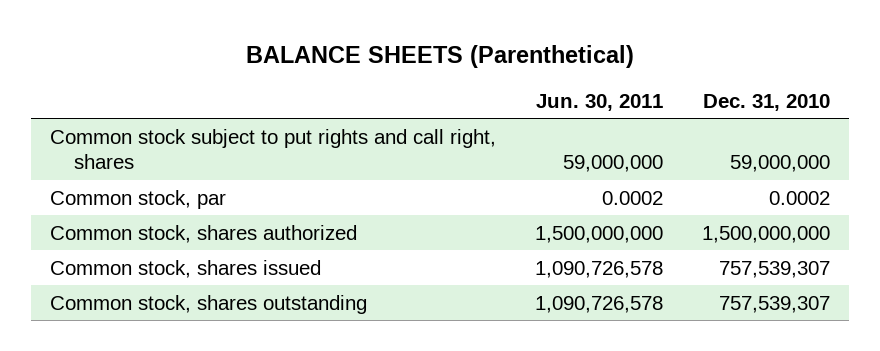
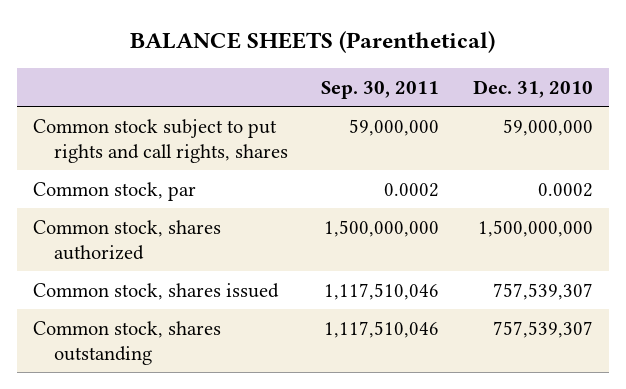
[535,93,663,111] Jun. 30, 2011 -> none
none -> [321,81,440,100] Sep. 30, 2011
[50,128,497,170] Common stock subject to put rights and call right, shares -> [33,118,289,164] Common stock subject to put rights and call rights, shares

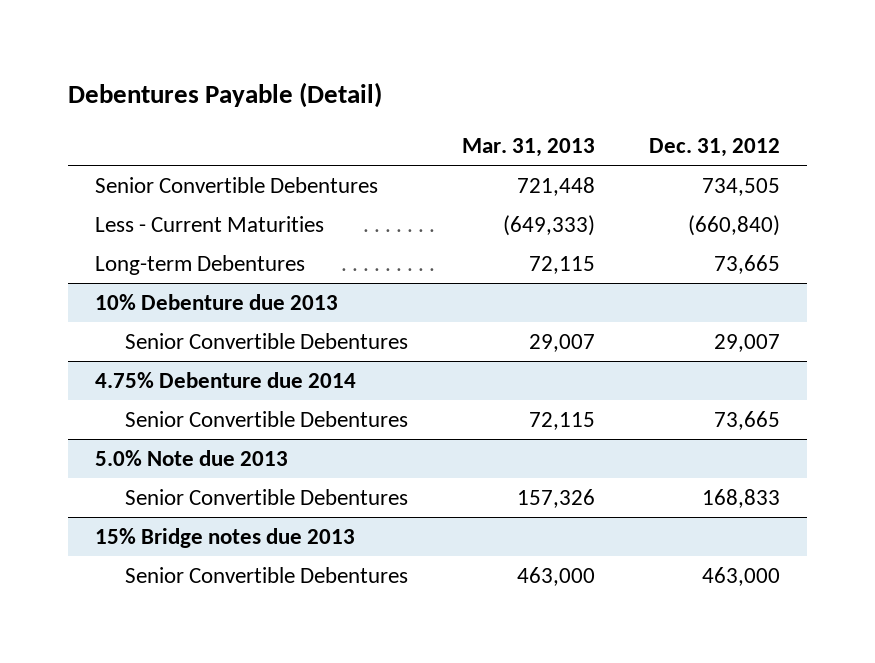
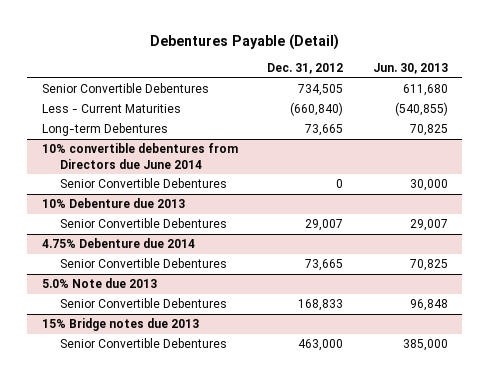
[461,137,595,157] Mar. 31, 2013 -> none
none -> [372,63,448,75] Jun. 30, 2013
none -> [41,143,238,169] 10% convertible debentures from Directors due June 2014
none -> [60,178,228,189] Senior Convertible Debentures

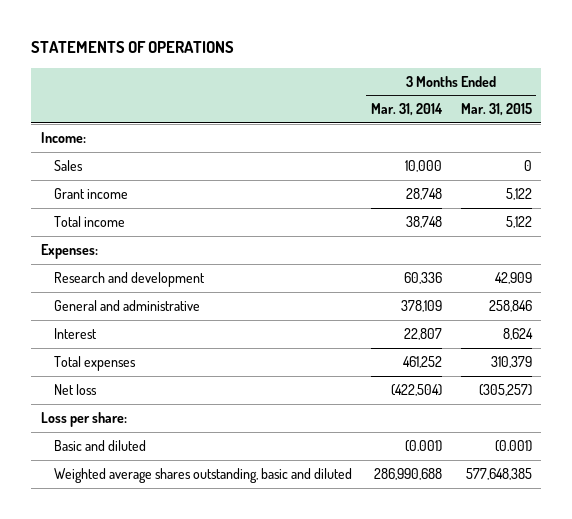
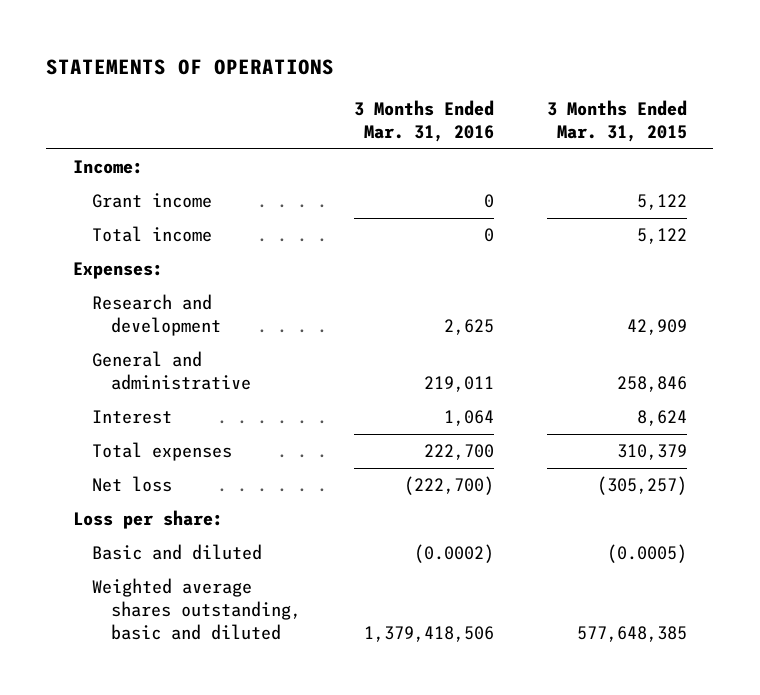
[371,103,444,117] Mar. 31, 2014 -> none
none -> [353,100,494,142] 3 Months Ended Mar. 31, 2016
[54,159,84,171] Sales -> none
[494,439,532,452] (0.001) -> [606,544,687,564] (0.0005)

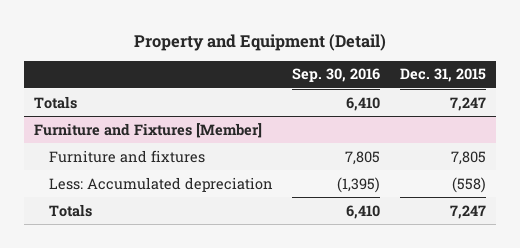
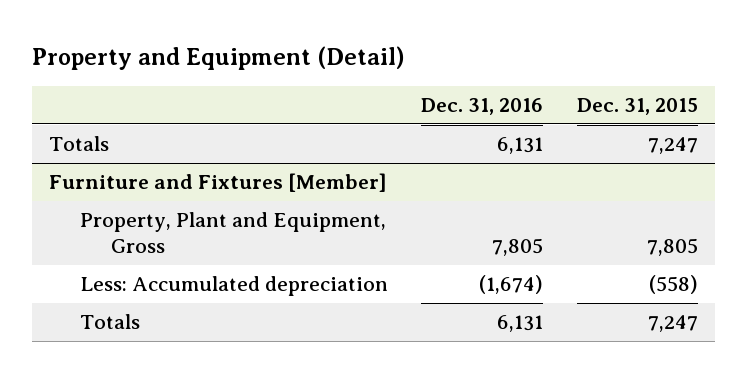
[292,68,381,83] Sep. 30, 2016 -> none
none -> [421,97,544,115] Dec. 31, 2016
[48,149,205,163] Furniture and fixtures -> [79,212,386,254] Property, Plant and Equipment, Gross

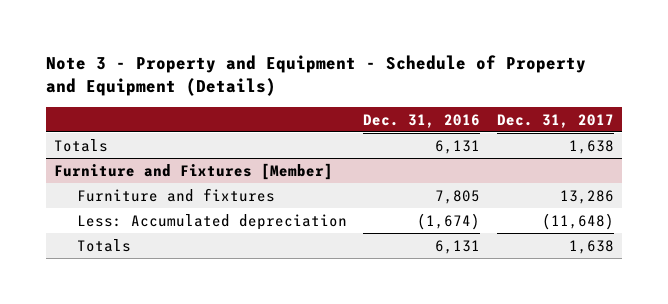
[32,45,406,70] Property and Equipment (Detail) -> [45,54,586,96] Note 3 - Property and Equipment - Schedule of Property and Equipment (Details)
[577,97,699,115] Dec. 31, 2015 -> none
none -> [497,113,615,128] Dec. 31, 2017
[79,212,386,254] Property, Plant and Equipment, Gross -> [76,187,275,202] Furniture and fixtures

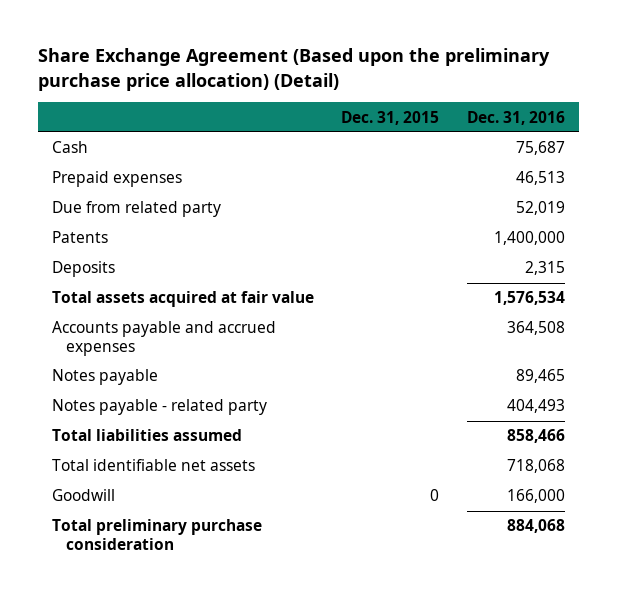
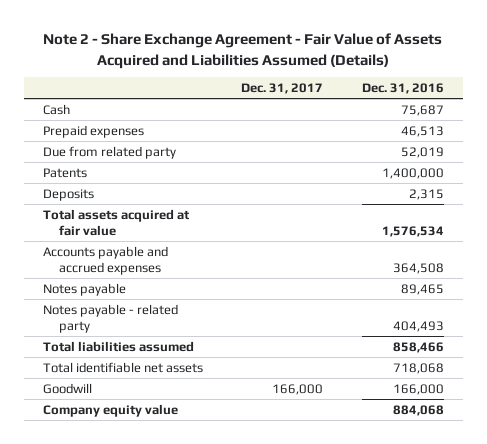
[38,48,551,91] Share Exchange Agreement (Based upon the preliminary purchase price allocation) (Detail) -> [43,33,443,69] Note 2 - Share Exchange Agreement - Fair Value of Assets Acquired and Liabilities Assumed (Details)
[341,110,440,125] Dec. 31, 2015 -> none
none -> [241,83,324,95] Dec. 31, 2017
[51,519,262,551] Total preliminary purchase consideration -> [43,403,179,417] Company equity value

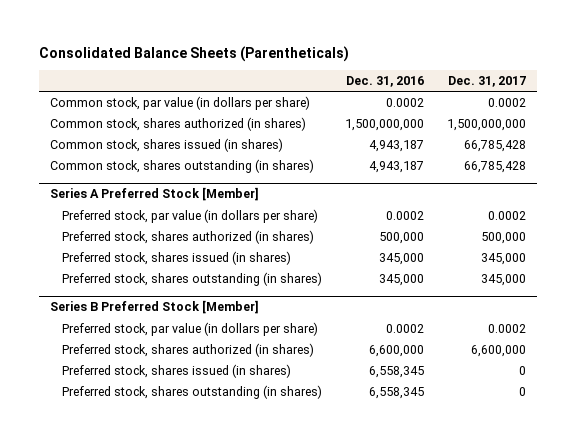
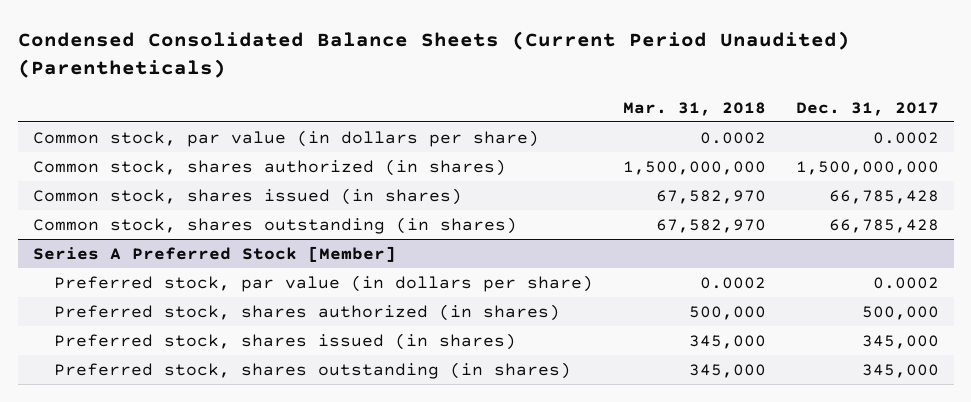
[38,46,349,63] Consolidated Balance Sheets (Parentheticals) -> [17,31,850,79] Condensed Consolidated Balance Sheets (Current Period Unaudited) (Parentheticals)
[345,76,424,88] Dec. 31, 2016 -> none
none -> [623,101,767,116] Mar. 31, 2018
[50,300,260,315] Series B Preferred Stock [Member] -> none
[62,321,319,336] Preferred stock, par value (in dollars per share) -> none
[62,342,315,357] Preferred stock, shares authorized (in shares) -> none
[62,363,292,378] Preferred stock, shares issued (in shares) -> none
[62,384,323,399] Preferred stock, shares outstanding (in shares) -> none

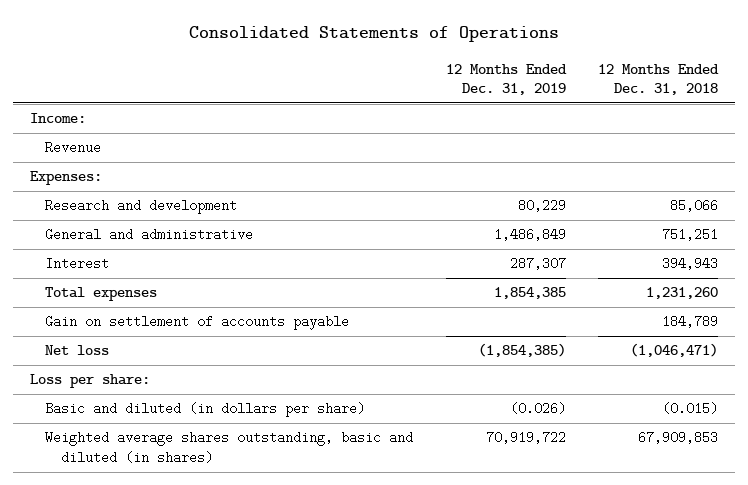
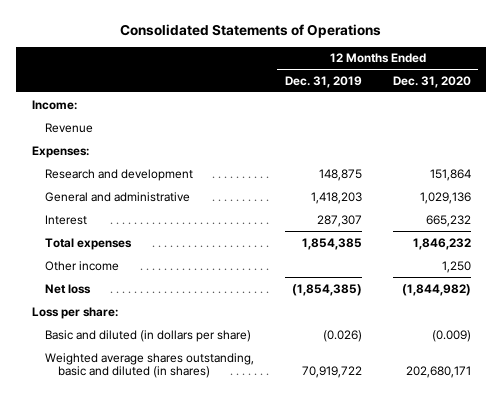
[598,63,720,96] 12 Months Ended Dec. 31, 2018 -> none
none -> [392,75,471,88] Dec. 31, 2020
[517,199,566,213] 80,229 -> [318,168,362,181] 148,875
[493,228,566,242] 1,486,849 -> [310,191,362,204] 1,418,203
[45,315,350,331] Gain on settlement of accounts payable -> none
none -> [44,260,119,271] Other income

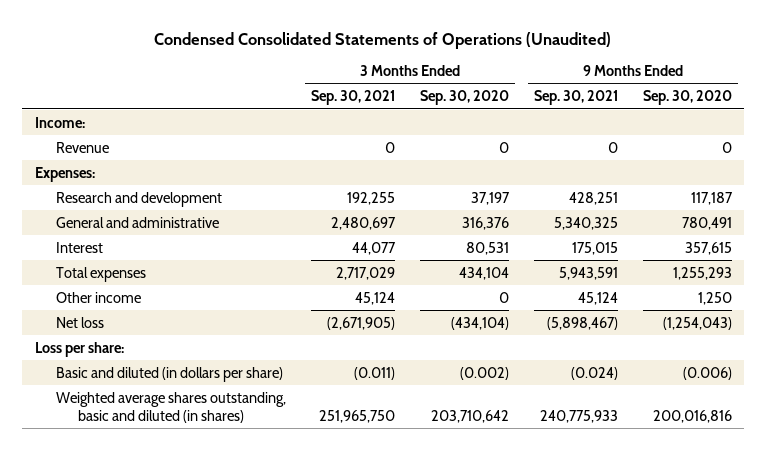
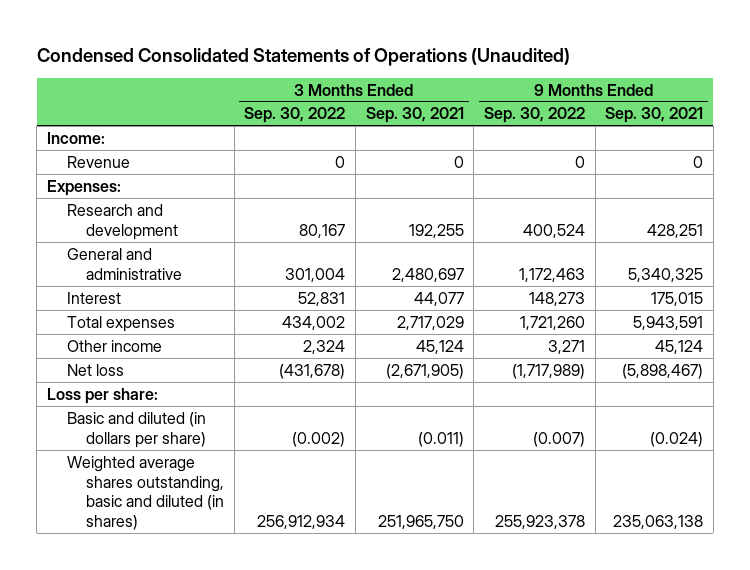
[419,90,509,106] Sep. 30, 2020 -> none
[642,90,732,106] Sep. 30, 2020 -> none
none -> [244,107,346,124] Sep. 30, 2022
none -> [483,107,585,124] Sep. 30, 2022
[539,409,618,423] 240,775,933 -> [613,515,704,530] 235,063,138

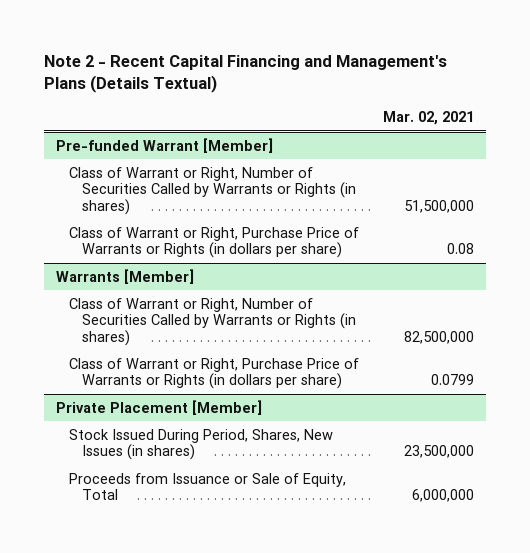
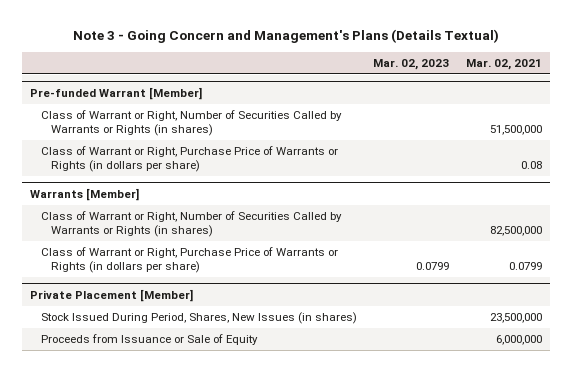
[44,54,448,94] Note 2 - Recent Capital Financing and Management's Plans (Details Textual) -> [73,29,500,44] Note 3 - Going Concern and Management's Plans (Details Textual)
none -> [373,58,450,70] Mar. 02, 2023
[69,472,347,501] Proceeds from Issuance or Sale of Equity, Total -> [40,334,258,346] Proceeds from Issuance or Sale of Equity

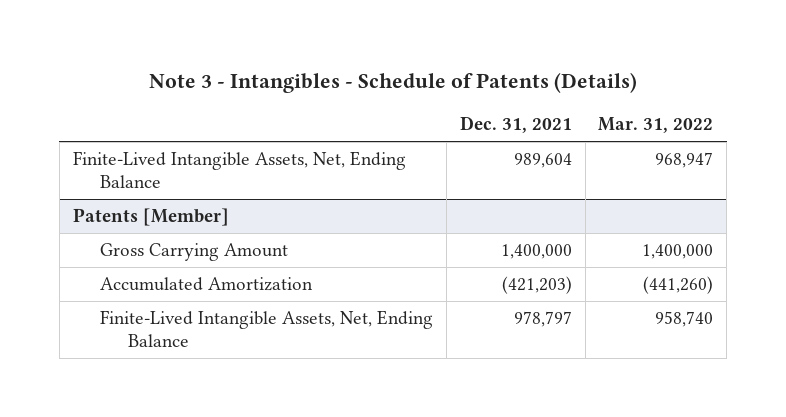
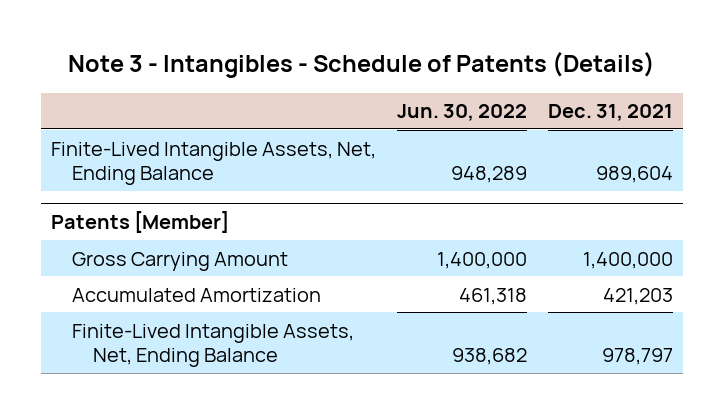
[598,117,714,134] Mar. 31, 2022 -> none
none -> [396,104,527,122] Jun. 30, 2022
[501,276,572,295] (421,203) -> [602,287,673,305] 421,203

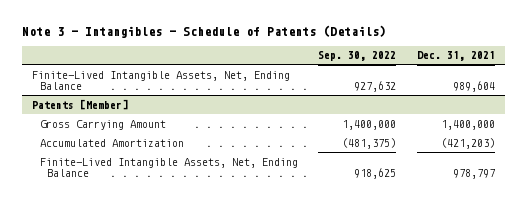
[396,104,527,122] Jun. 30, 2022 -> none
none -> [318,51,397,62] Sep. 30, 2022
[602,287,673,305] 421,203 -> [440,137,495,149] (421,203)

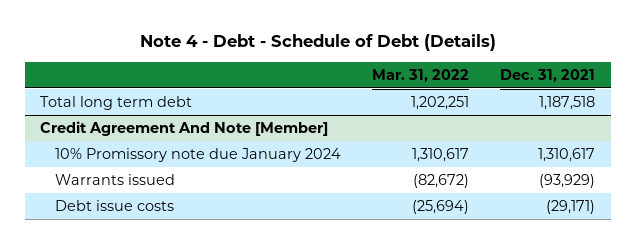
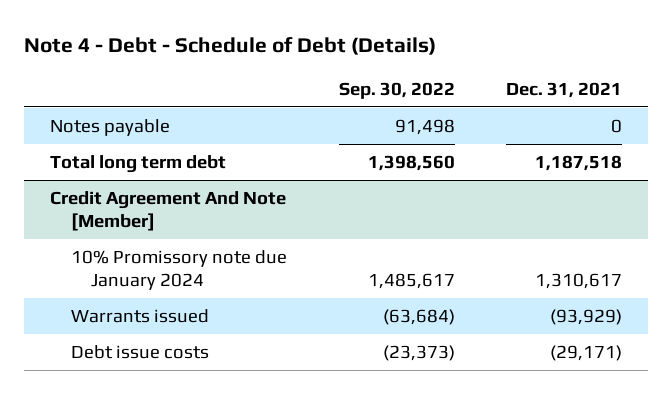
[372,68,470,82] Mar. 31, 2022 -> none
none -> [338,81,455,99] Sep. 30, 2022
none -> [49,119,170,137] Notes payable

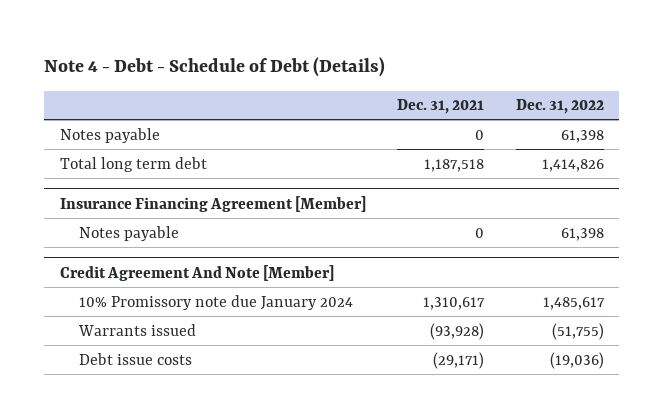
[338,81,455,99] Sep. 30, 2022 -> none
none -> [515,99,604,115] Dec. 31, 2022
none -> [59,195,366,212] Insurance Financing Agreement [Member]
none -> [79,225,180,241] Notes payable
[550,309,623,326] (93,929) -> [430,322,485,340] (93,928)

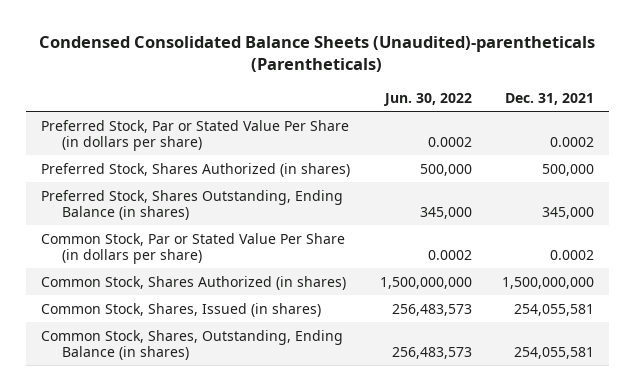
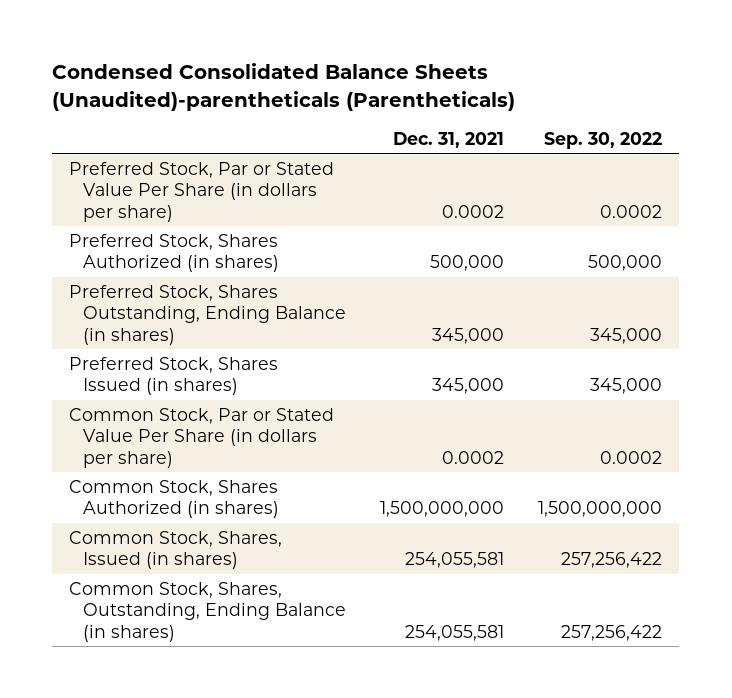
[382,92,472,106] Jun. 30, 2022 -> none
none -> [544,131,663,149] Sep. 30, 2022
none -> [69,356,279,396] Preferred Stock, Shares Issued (in shares)

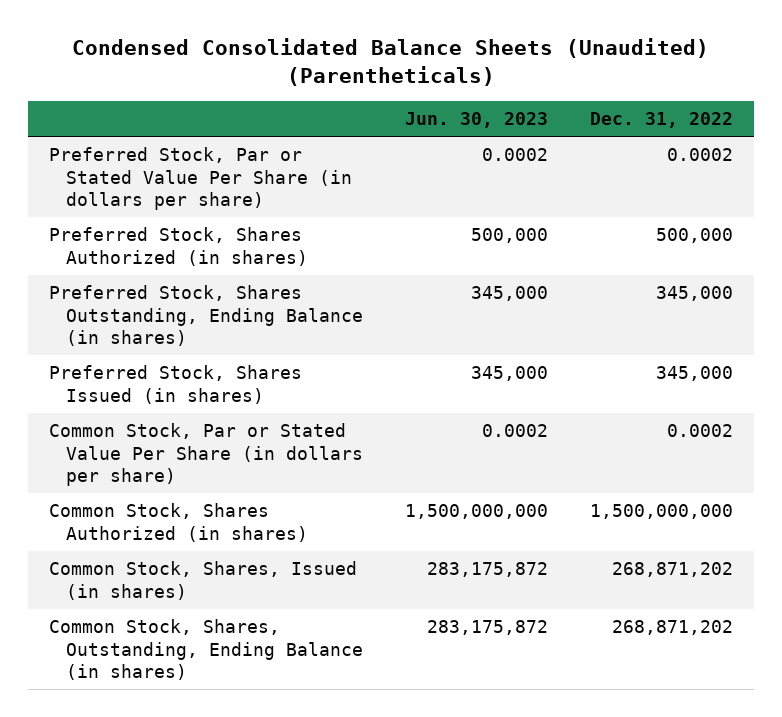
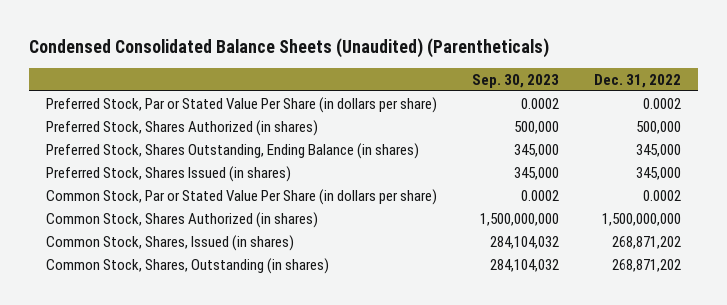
[405,111,549,128] Jun. 30, 2023 -> none
none -> [471,73,559,88] Sep. 30, 2023
[48,619,364,681] Common Stock, Shares, Outstanding, Ending Balance (in shares) -> [46,257,330,274] Common Stock, Shares, Outstanding (in shares)

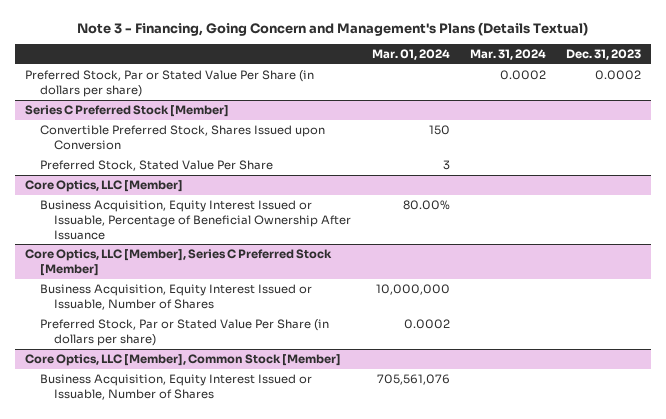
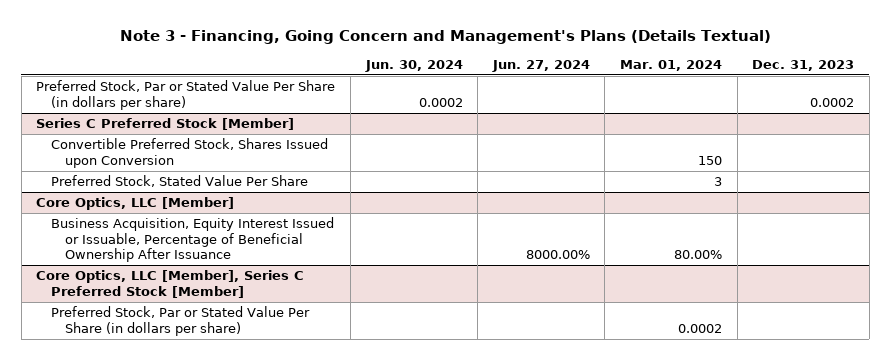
[469,49,546,61] Mar. 31, 2024 -> none
none -> [364,59,463,72] Jun. 30, 2024
none -> [491,59,590,72] Jun. 27, 2024
[39,284,312,310] Business Acquisition, Equity Interest Issued or Issuable, Number of Shares -> none
[24,354,341,367] Core Optics, LLC [Member], Common Stock [Member] -> none
[39,374,312,400] Business Acquisition, Equity Interest Issued or Issuable, Number of Shares -> none

